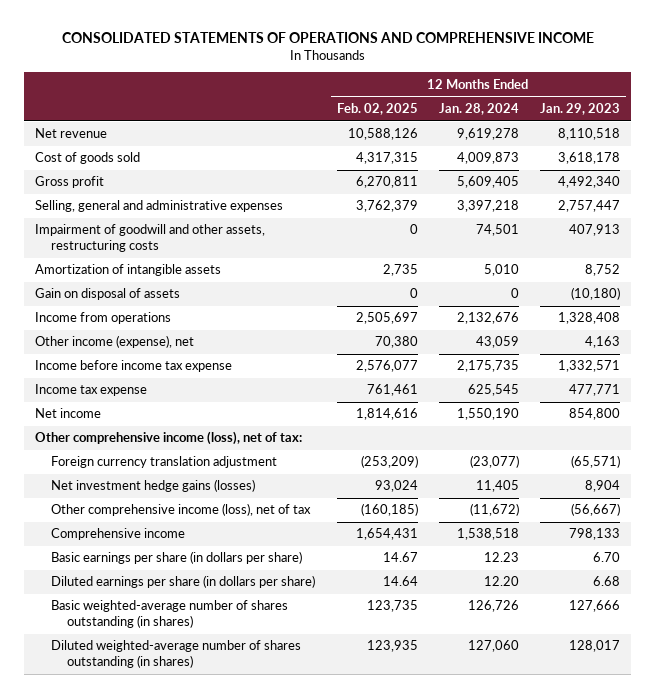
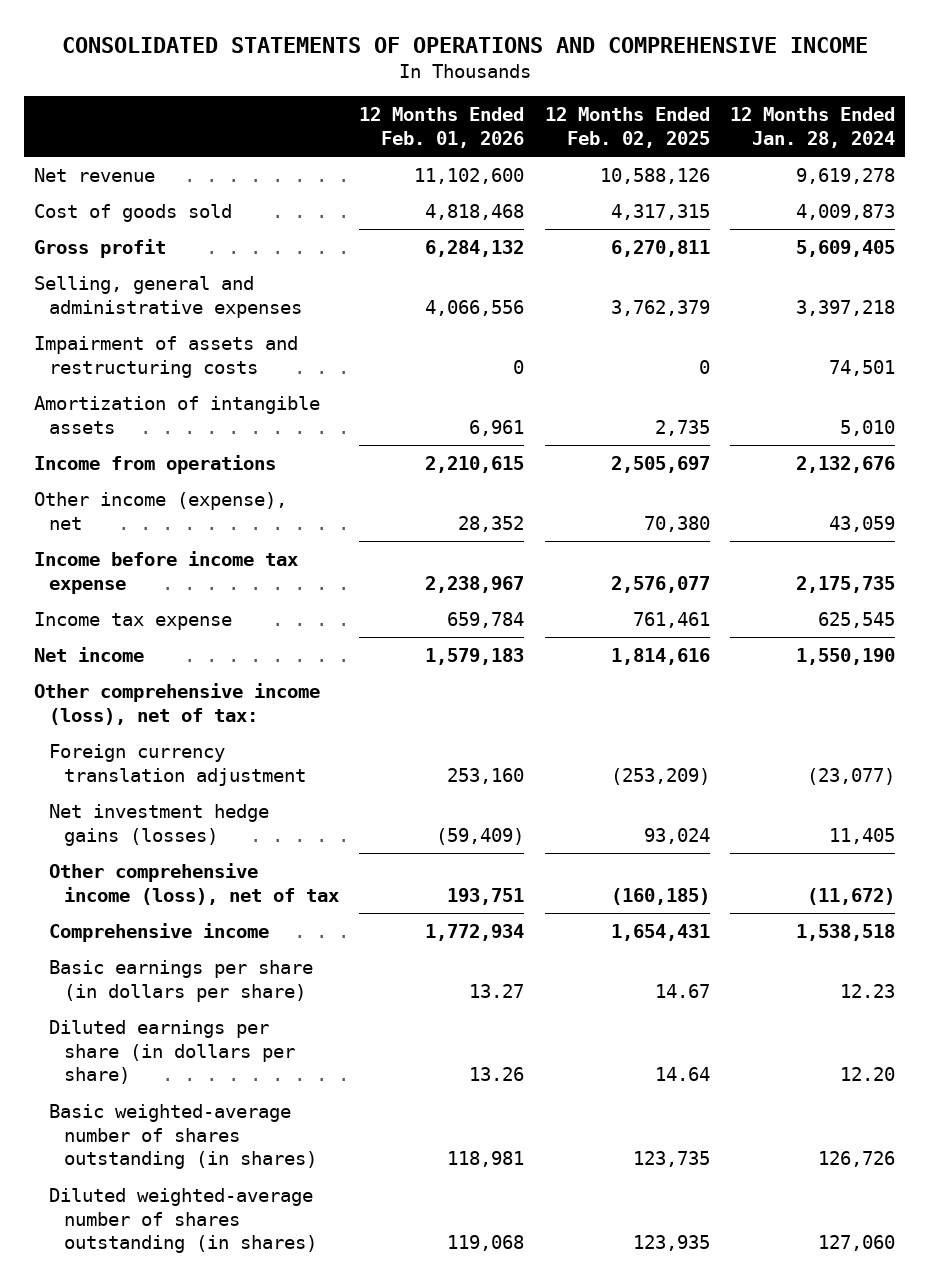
[540,102,621,115] Jan. 29, 2023 -> none
none -> [359,107,525,148] 12 Months Ended Feb. 01, 2026
[35,224,266,253] Impairment of goodwill and other assets, restructuring costs -> [33,335,298,378] Impairment of assets and restructuring costs
[35,288,181,301] Gain on disposal of assets -> none

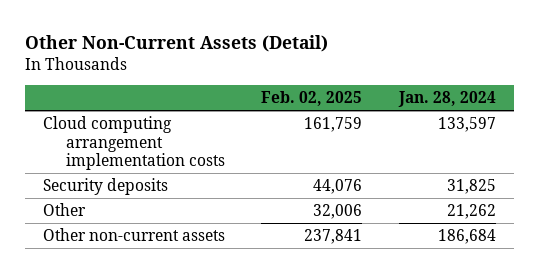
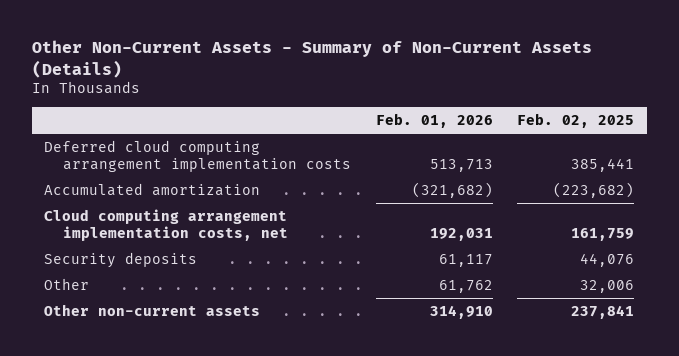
[24,34,328,52] Other Non-Current Assets (Detail) -> [31,40,592,78] Other Non-Current Assets - Summary of Non-Current Assets (Details)
[397,91,496,108] Jan. 28, 2024 -> none
none -> [375,113,493,129] Feb. 01, 2026
none -> [44,139,351,172] Deferred cloud computing arrangement implementation costs
none -> [44,182,261,196] Accumulated amortization
[43,116,225,171] Cloud computing arrangement implementation costs -> [44,208,288,241] Cloud computing arrangement implementation costs, net

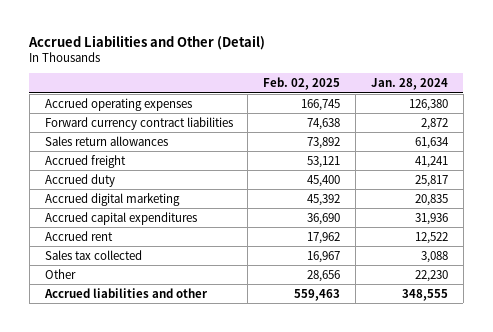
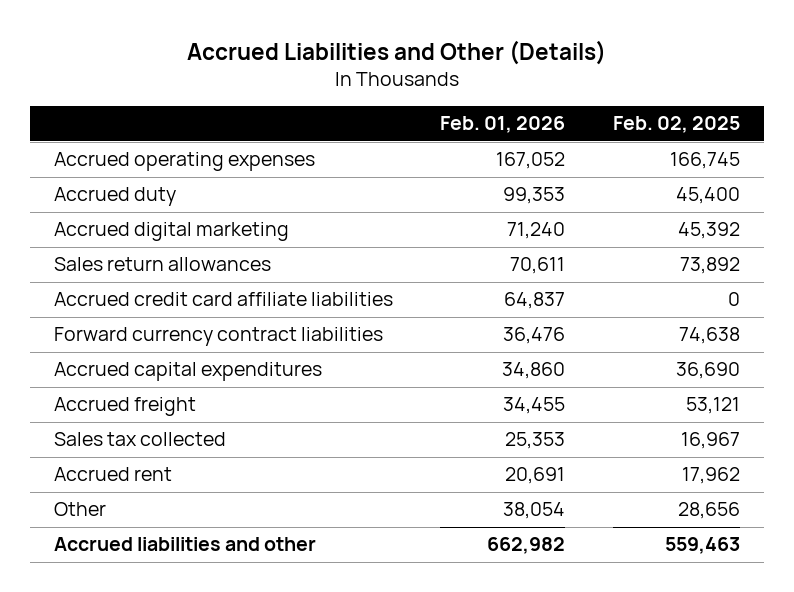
[28,34,266,50] Accrued Liabilities and Other (Detail) -> [186,40,606,66] Accrued Liabilities and Other (Details)
[371,78,449,91] Jan. 28, 2024 -> none
none -> [440,116,566,134] Feb. 01, 2026
[44,135,168,146] Sales return allowances -> [53,257,271,272] Sales return allowances
none -> [53,292,393,307] Accrued credit card affiliate liabilities
[44,116,233,130] Forward currency contract liabilities -> [53,327,383,347] Forward currency contract liabilities
[44,154,126,168] Accrued freight -> [53,397,196,417] Accrued freight
[44,230,113,241] Accrued rent -> [53,467,172,482] Accrued rent

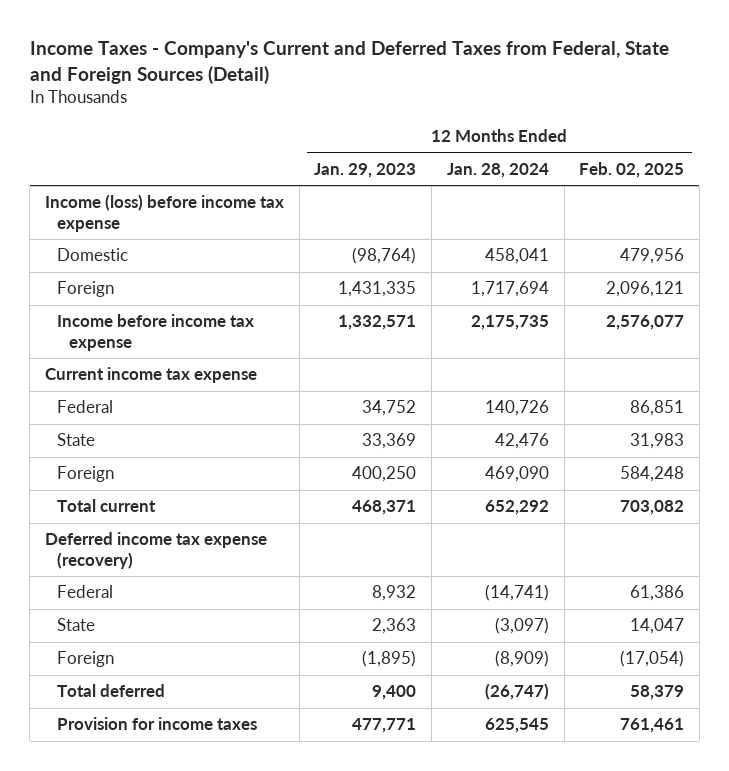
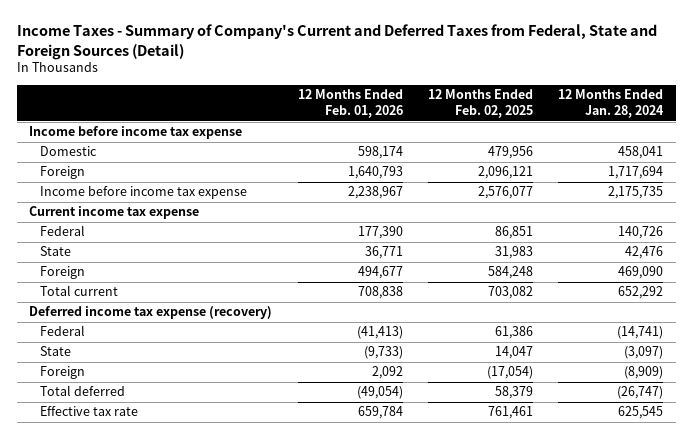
[29,41,669,85] Income Taxes - Company's Current and Deferred Taxes from Federal, State and Foreign Sources (Detail) -> [16,24,657,60] Income Taxes - Summary of Company's Current and Deferred Taxes from Federal, State and Foreign Sources (Detail)
[314,162,417,178] Jan. 29, 2023 -> none
none -> [297,89,403,119] 12 Months Ended Feb. 01, 2026
[45,194,285,232] Income (loss) before income tax expense -> [29,126,243,140] Income before income tax expense
[57,717,258,731] Provision for income taxes -> [39,406,138,417] Effective tax rate

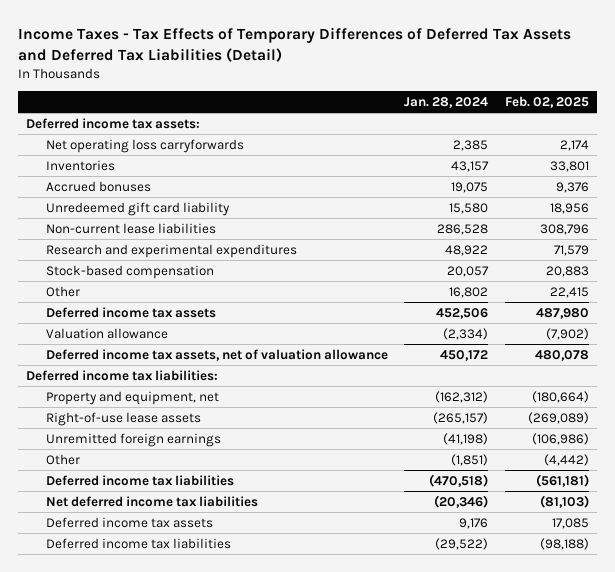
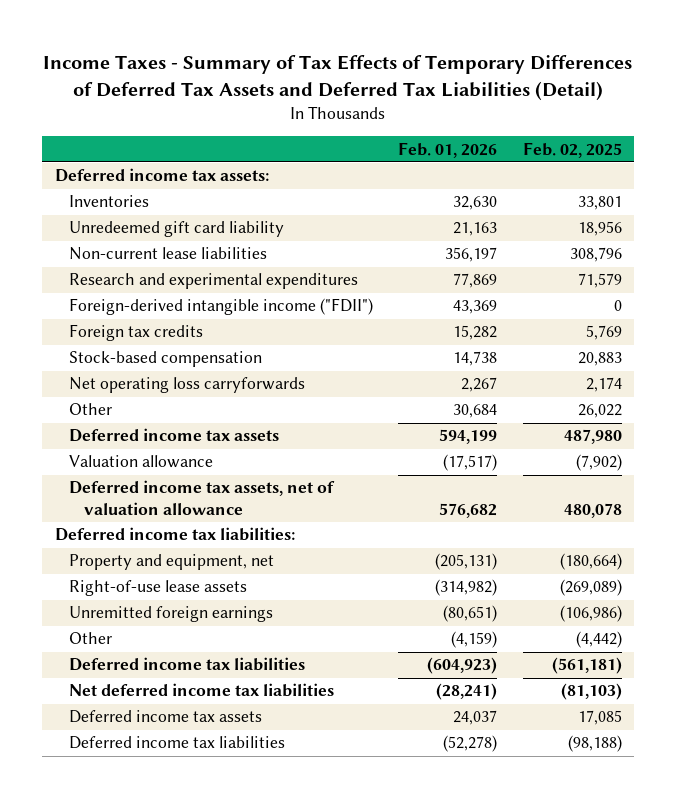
[18,26,572,62] Income Taxes - Tax Effects of Temporary Differences of Deferred Tax Assets and Deferred Tax Liabilities (Detail) -> [43,54,633,101] Income Taxes - Summary of Tax Effects of Temporary Differences of Deferred Tax Assets and Deferred Tax Liabilities (Detail)
[404,97,489,109] Jan. 28, 2024 -> none
none -> [398,141,498,158] Feb. 01, 2026
[45,180,151,192] Accrued bonuses -> none
none -> [69,298,374,316] Foreign-derived intangible income ("FDII")
none -> [69,324,204,342] Foreign tax credits
[45,138,244,153] Net operating loss carryforwards -> [69,377,306,394] Net operating loss carryforwards
[549,286,589,298] 22,415 -> [577,404,622,419] 26,022

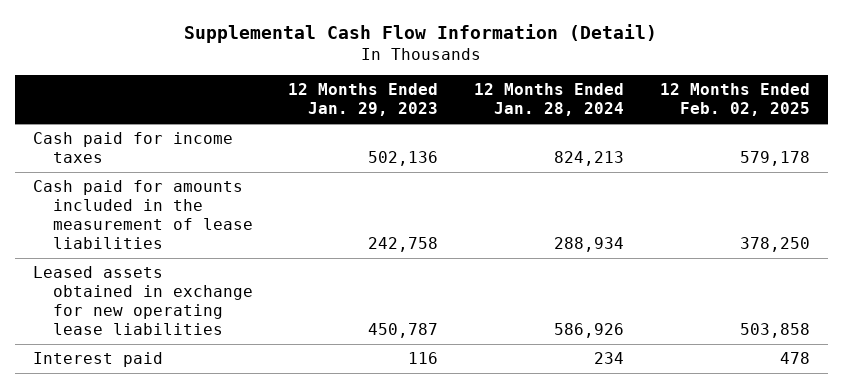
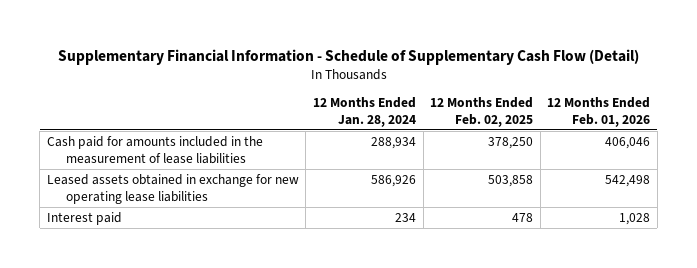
[184,23,658,43] Supplemental Cash Flow Information (Detail) -> [57,48,639,65] Supplementary Financial Information - Schedule of Supplementary Cash Flow (Detail)
[288,83,439,117] 12 Months Ended Jan. 29, 2023 -> none
none -> [547,97,651,127] 12 Months Ended Feb. 01, 2026
[32,132,233,164] Cash paid for income taxes -> none

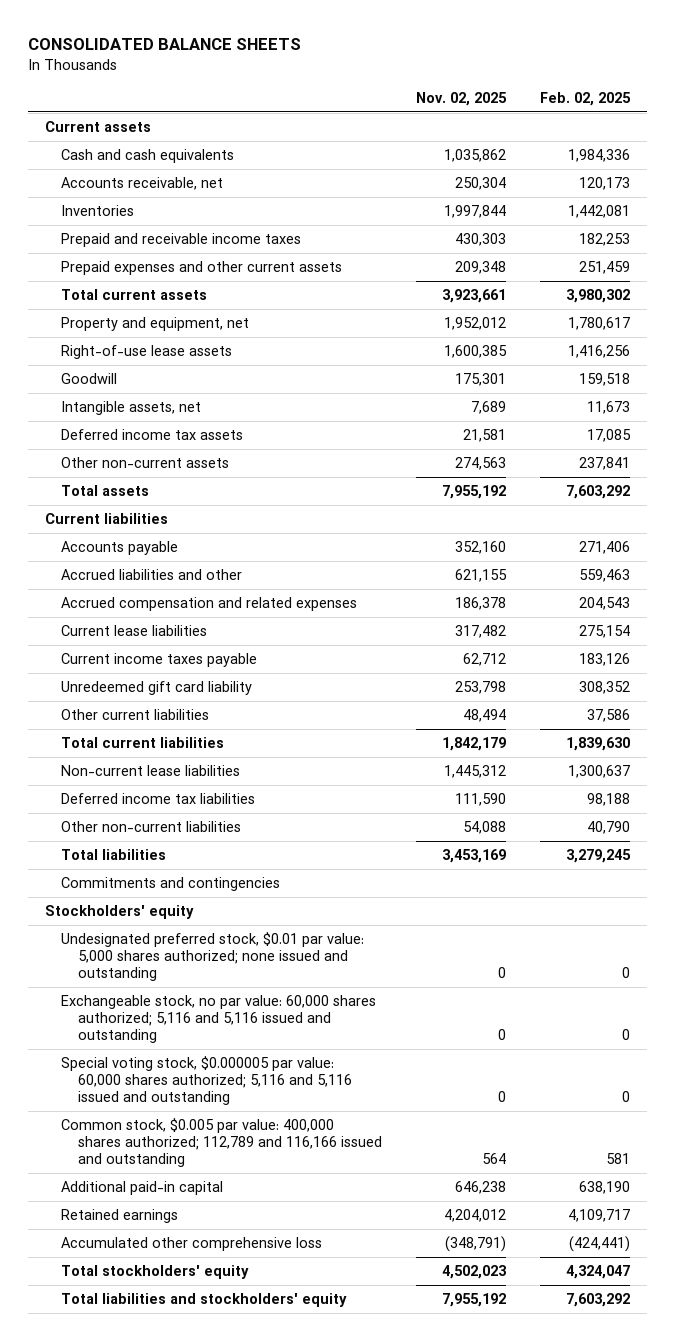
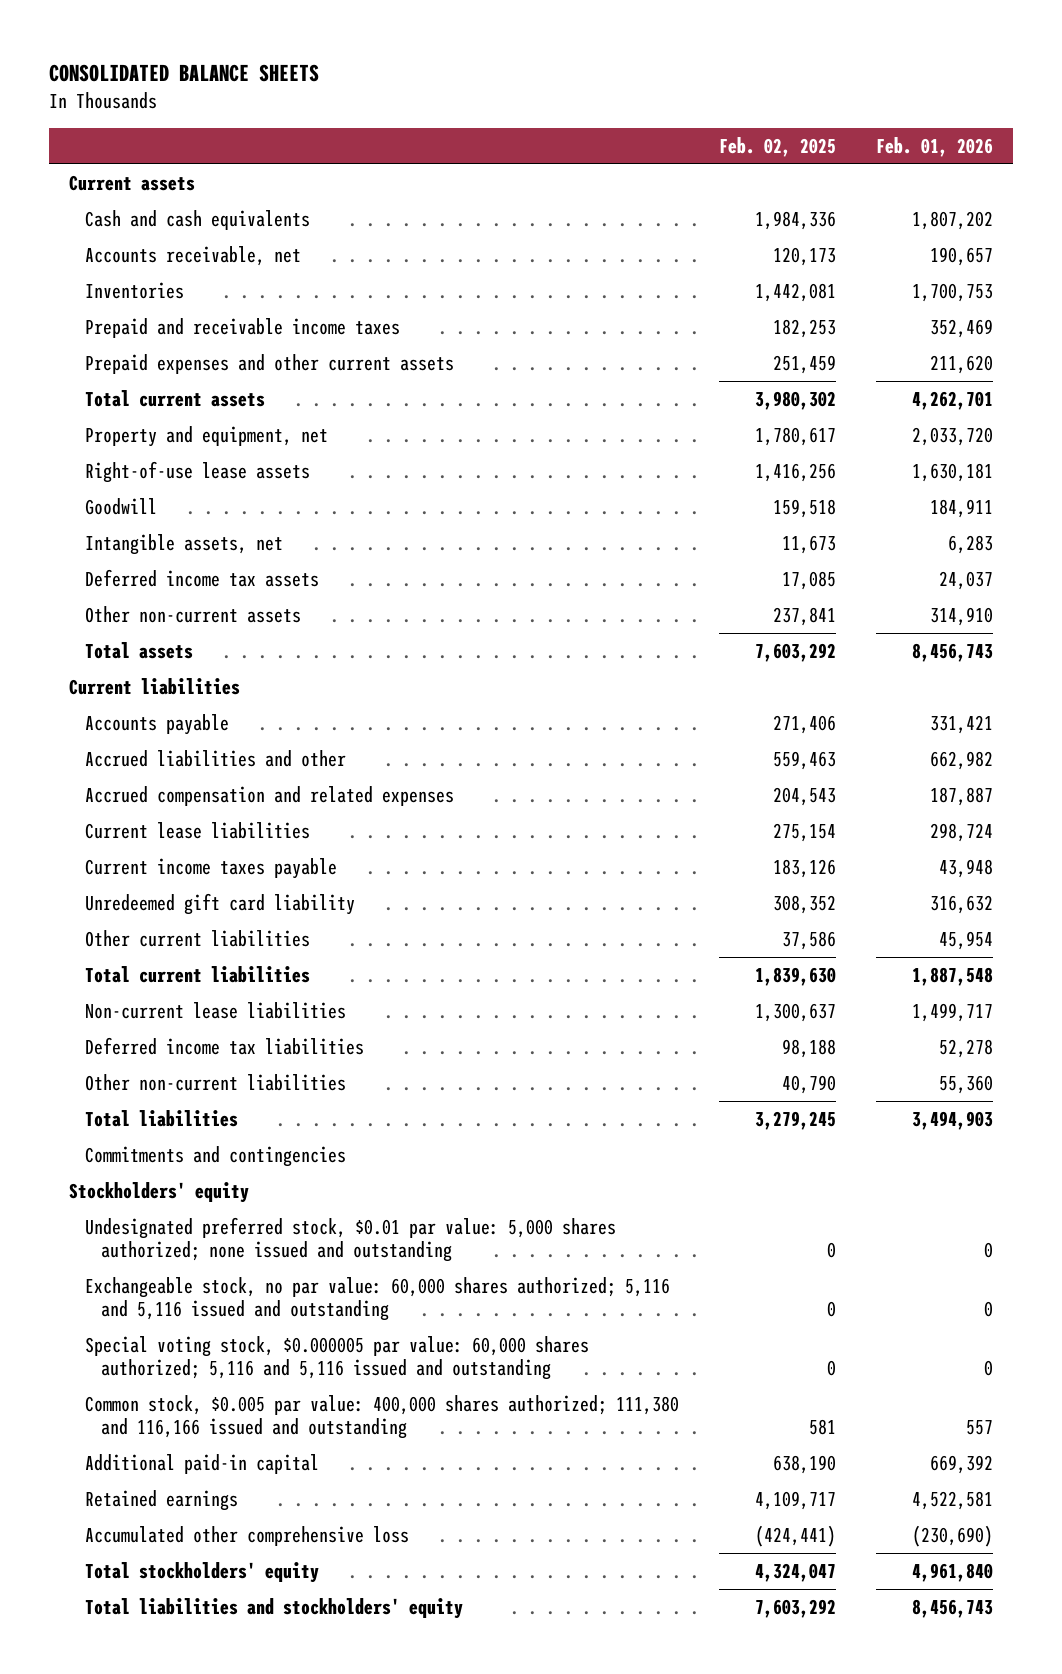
[415,92,507,107] Nov. 02, 2025 -> none
none -> [875,136,993,157] Feb. 01, 2026
[61,1118,382,1168] Common stock, $0.005 par value: 400,000 shares authorized; 112,789 and 116,166 issued and outstanding -> [84,1394,679,1440] Common stock, $0.005 par value: 400,000 shares authorized; 111,380 and 116,166 issued and outstanding

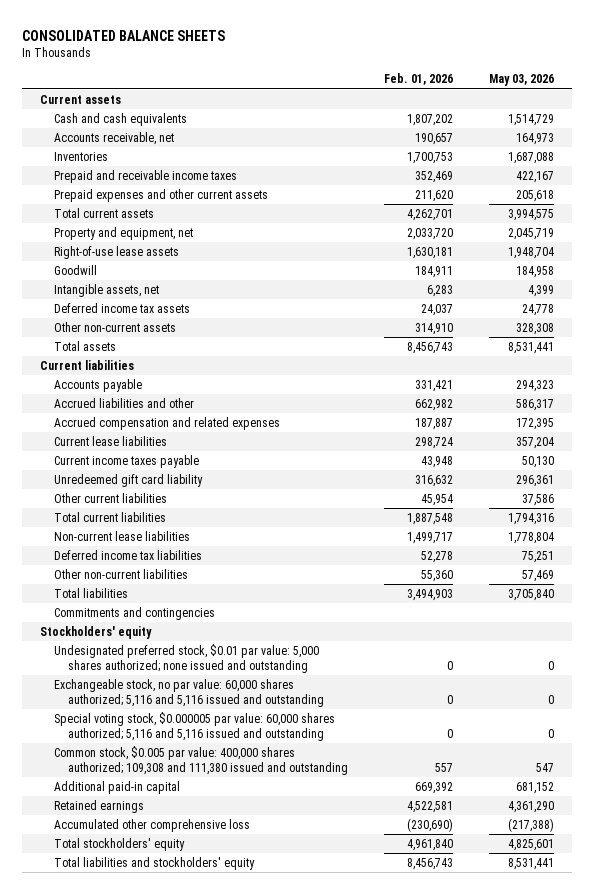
[718,136,836,157] Feb. 02, 2025 -> none
none -> [488,74,554,87] May 03, 2026
[84,1394,679,1440] Common stock, $0.005 par value: 400,000 shares authorized; 111,380 and 116,166 issued and outstanding -> [53,745,348,775] Common stock, $0.005 par value: 400,000 shares authorized; 109,308 and 111,380 issued and outstanding

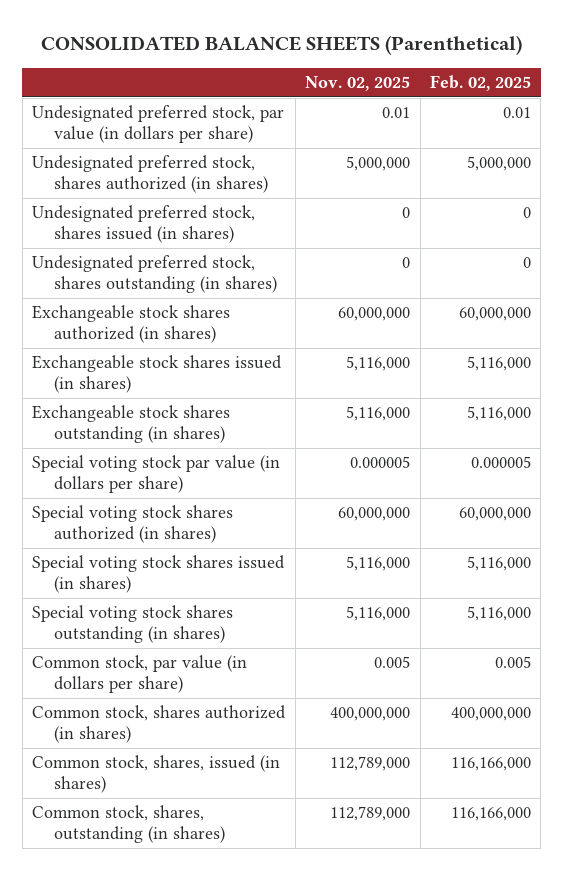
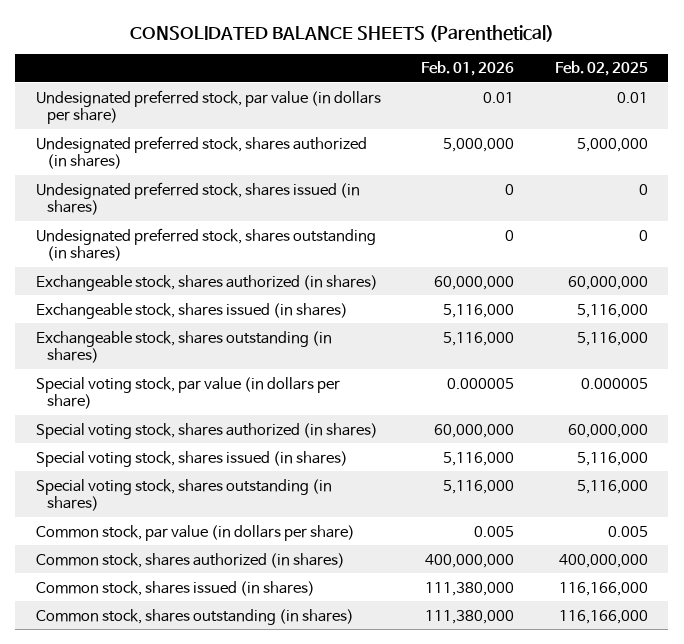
[305,76,411,92] Nov. 02, 2025 -> none
none -> [421,61,515,77] Feb. 01, 2026
[32,305,231,344] Exchangeable stock shares authorized (in shares) -> [35,274,378,291] Exchangeable stock, shares authorized (in shares)
[32,355,283,394] Exchangeable stock shares issued (in shares) -> [35,302,348,319] Exchangeable stock, shares issued (in shares)
[32,405,231,444] Exchangeable stock shares outstanding (in shares) -> [35,330,332,364] Exchangeable stock, shares outstanding (in shares)
[32,455,281,494] Special voting stock par value (in dollars per share) -> [35,376,340,410] Special voting stock, par value (in dollars per share)
[32,505,234,544] Special voting stock shares authorized (in shares) -> [35,422,378,439] Special voting stock, shares authorized (in shares)
[32,555,286,594] Special voting stock shares issued (in shares) -> [35,450,348,467] Special voting stock, shares issued (in shares)
[32,605,234,644] Special voting stock shares outstanding (in shares) -> [35,478,332,512] Special voting stock, shares outstanding (in shares)
[32,755,281,794] Common stock, shares, issued (in shares) -> [35,580,315,596] Common stock, shares issued (in shares)
[32,805,226,844] Common stock, shares, outstanding (in shares) -> [35,608,354,625] Common stock, shares outstanding (in shares)

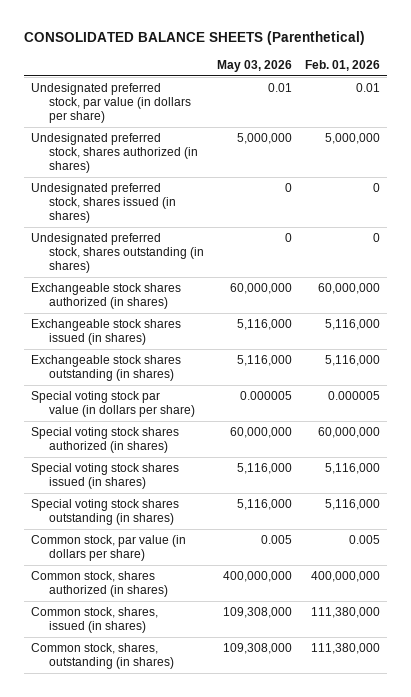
[555,61,649,77] Feb. 02, 2025 -> none
none -> [217,60,293,73] May 03, 2026
[35,274,378,291] Exchangeable stock, shares authorized (in shares) -> [30,282,181,310] Exchangeable stock shares authorized (in shares)
[35,302,348,319] Exchangeable stock, shares issued (in shares) -> [30,318,181,346] Exchangeable stock shares issued (in shares)
[35,330,332,364] Exchangeable stock, shares outstanding (in shares) -> [30,354,181,382] Exchangeable stock shares outstanding (in shares)
[35,376,340,410] Special voting stock, par value (in dollars per share) -> [30,390,196,418] Special voting stock par value (in dollars per share)
[35,422,378,439] Special voting stock, shares authorized (in shares) -> [30,426,179,454] Special voting stock shares authorized (in shares)
[35,450,348,467] Special voting stock, shares issued (in shares) -> [30,462,179,490] Special voting stock shares issued (in shares)
[35,478,332,512] Special voting stock, shares outstanding (in shares) -> [30,498,179,526] Special voting stock shares outstanding (in shares)
[35,580,315,596] Common stock, shares issued (in shares) -> [30,606,158,634] Common stock, shares, issued (in shares)
[35,608,354,625] Common stock, shares outstanding (in shares) -> [30,642,175,670] Common stock, shares, outstanding (in shares)

